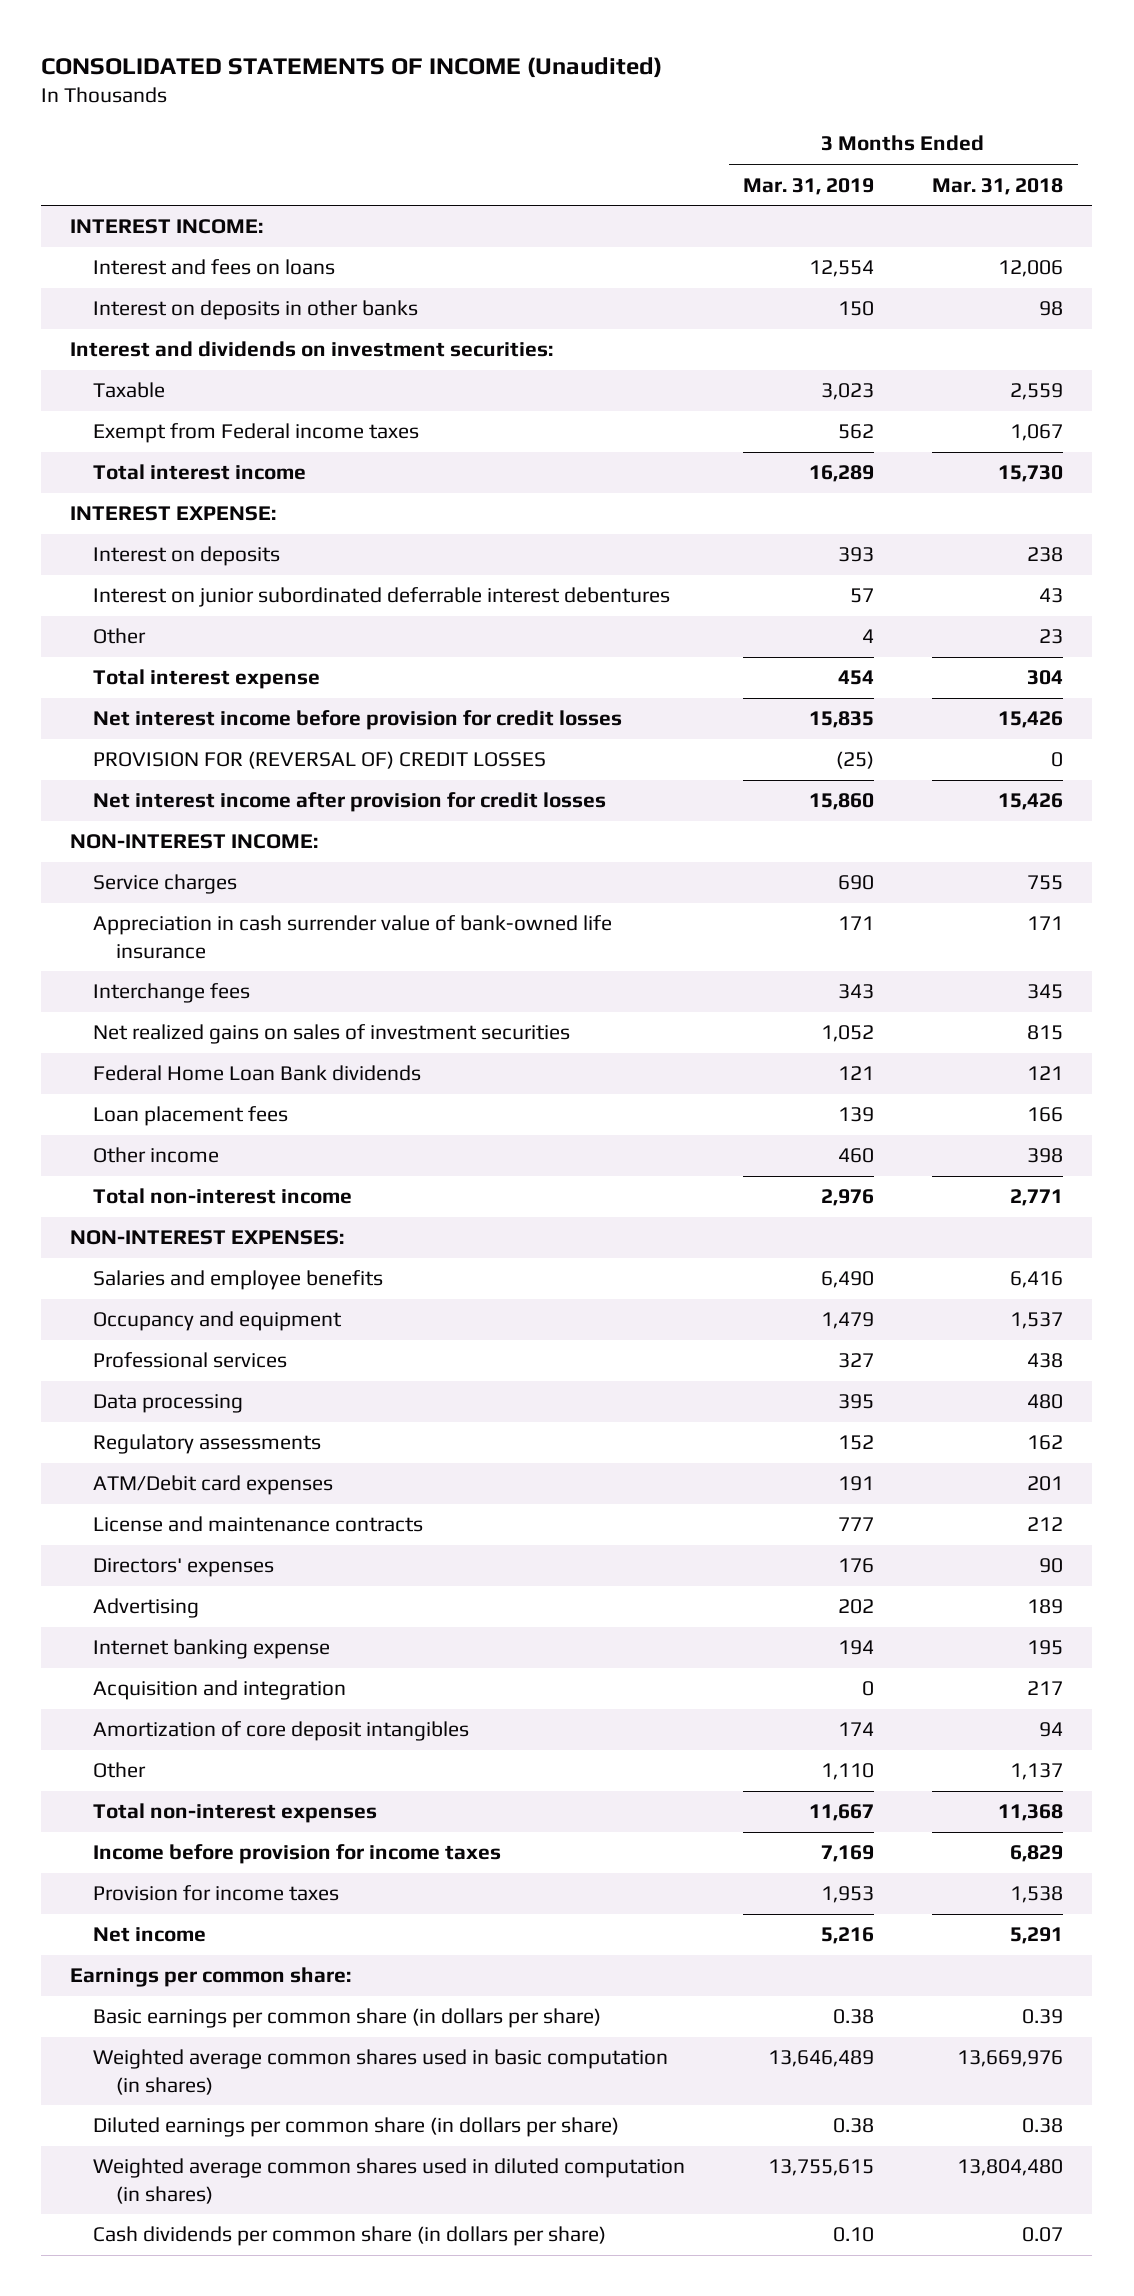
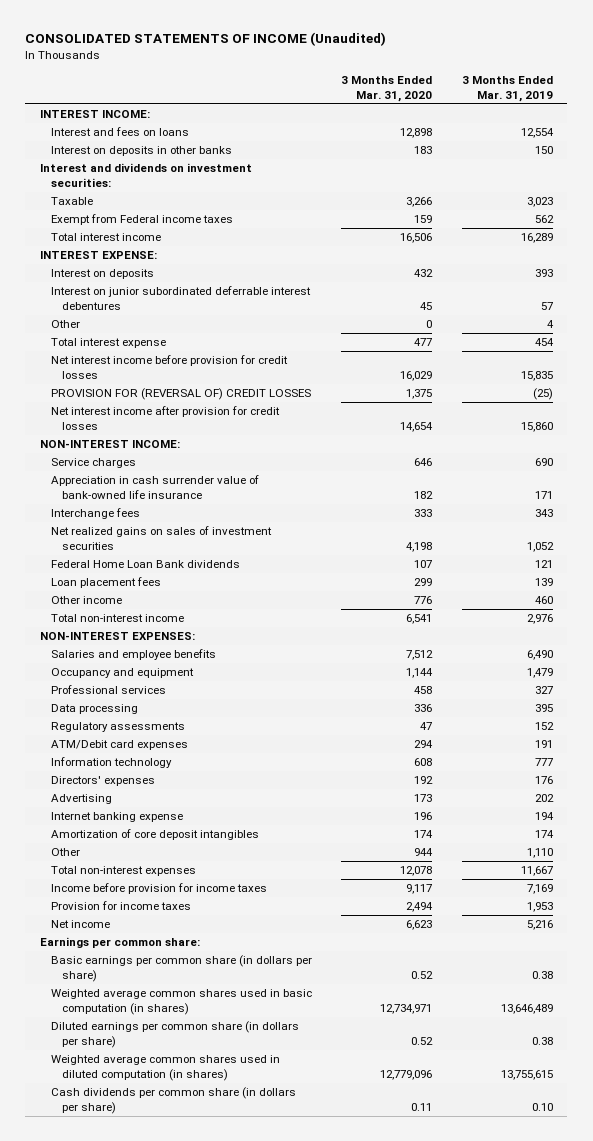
[932,177,1064,195] Mar. 31, 2018 -> none
none -> [341,75,433,102] 3 Months Ended Mar. 31, 2020
[93,1516,424,1533] License and maintenance contracts -> [51,757,173,769] Information technology
[93,1680,347,1701] Acquisition and integration -> none

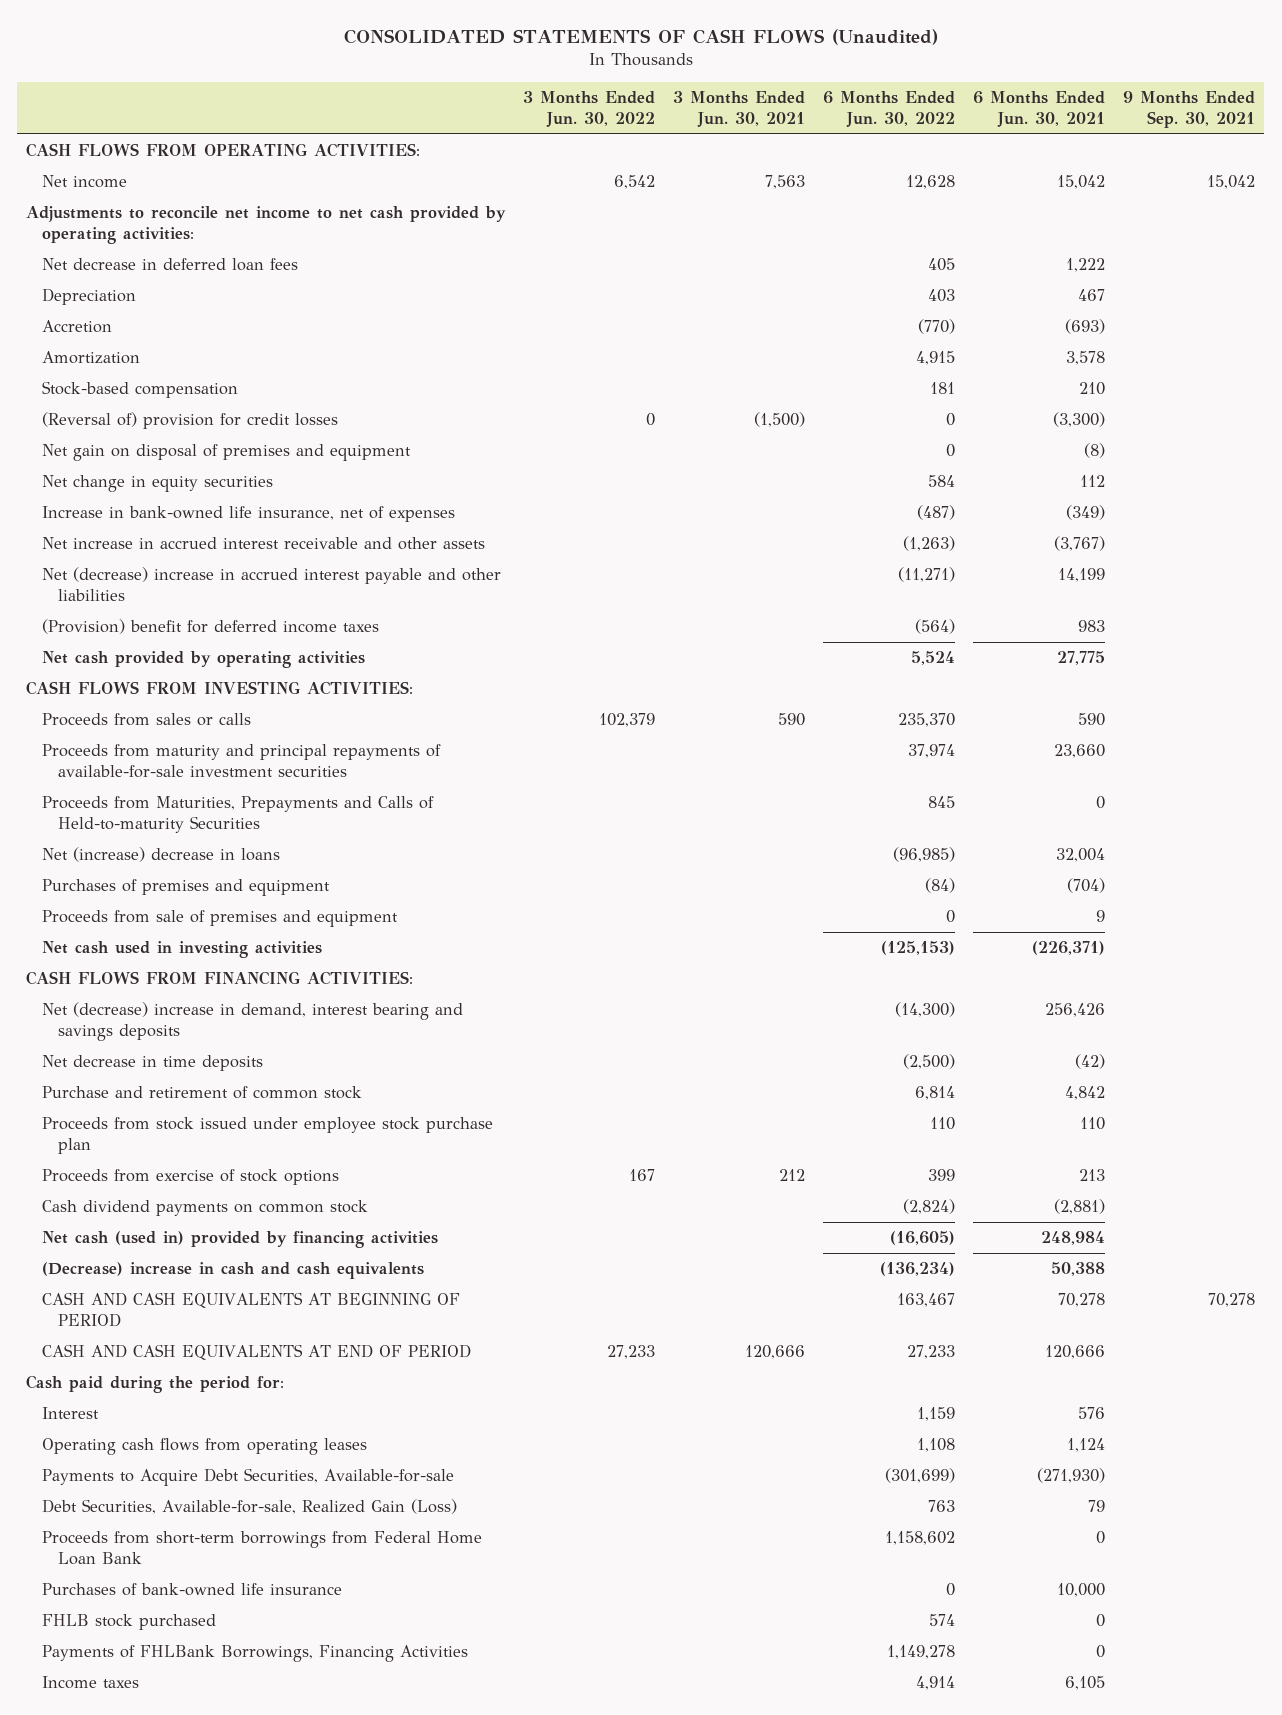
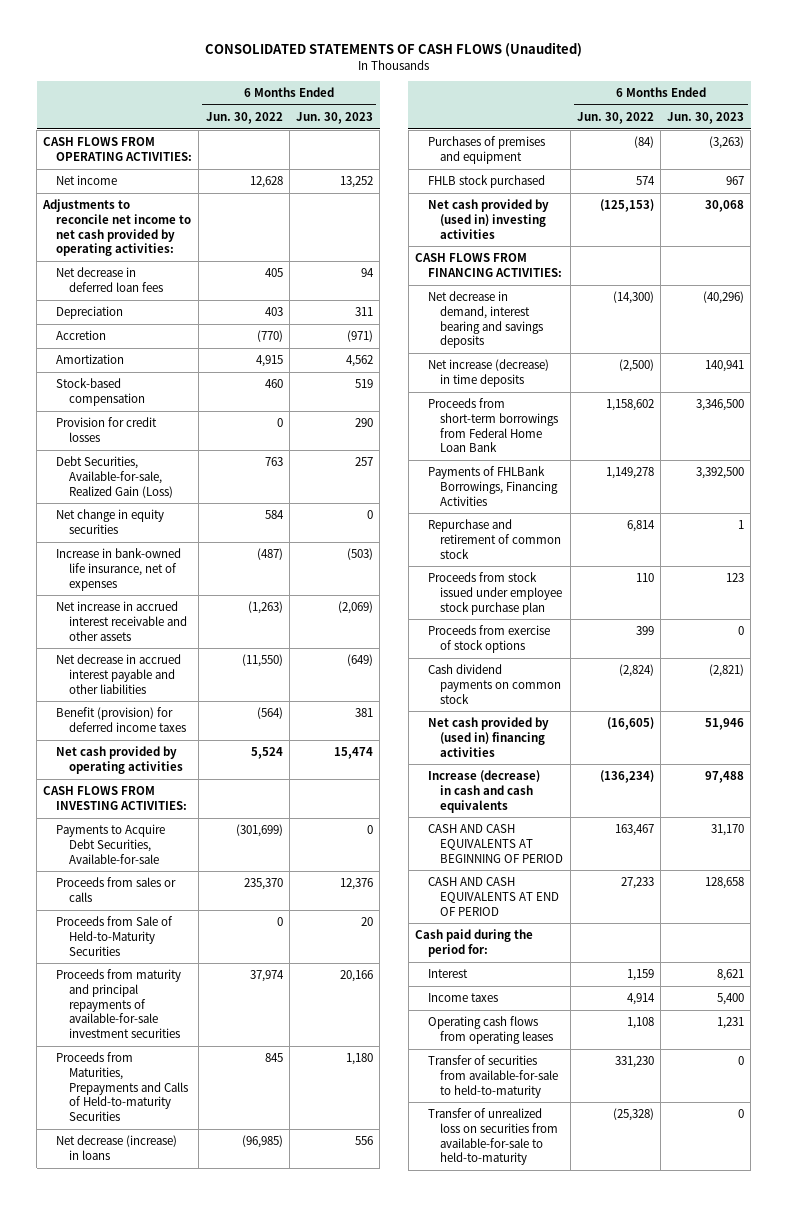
[523,91,656,128] 3 Months Ended Jun. 30, 2022 -> none
[673,91,806,128] 3 Months Ended Jun. 30, 2021 -> none
[973,91,1106,128] 6 Months Ended Jun. 30, 2021 -> none
[1123,91,1256,129] 9 Months Ended Sep. 30, 2021 -> none
none -> [295,111,373,124] Jun. 30, 2023
[42,444,412,462] Net gain on disposal of premises and equipment -> none
[930,382,956,395] 181 -> [264,379,283,389] 460
[42,412,339,430] (Reversal of) provision for credit losses -> [56,417,158,442] Provision for credit losses
[42,1499,458,1515] Debt Securities, Available-for-sale, Realized Gain (Loss) -> [56,456,174,498] Debt Securities, Available-for-sale, Realized Gain (Loss)
[42,567,502,602] Net (decrease) increase in accrued interest payable and other liabilities -> [56,654,182,694] Net decrease in accrued interest payable and other liabilities
[898,567,956,583] (11,271) -> [241,654,283,668] (11,550)
[42,619,380,635] (Provision) benefit for deferred income taxes -> [56,707,187,732] Benefit (provision) for deferred income taxes
[42,1468,455,1487] Payments to Acquire Debt Securities, Available-for-sale -> [56,824,166,864] Payments to Acquire Debt Securities, Available-for-sale
none -> [56,916,174,956] Proceeds from Sale of Held-to-Maturity Securities
[42,847,281,863] Net (increase) decrease in loans -> [56,1135,178,1160] Net decrease (increase) in loans
[42,910,399,928] Proceeds from sale of premises and equipment -> none
[42,1614,217,1631] FHLB stock purchased -> [427,175,545,189] FHLB stock purchased
[42,941,323,959] Net cash used in investing activities -> [427,199,549,239] Net cash provided by (used in) investing activities
[42,1002,464,1042] Net (decrease) increase in demand, interest bearing and savings deposits -> [427,291,544,349] Net decrease in demand, interest bearing and savings deposits
[42,1055,264,1072] Net decrease in time deposits -> [427,359,549,387] Net increase (decrease) in time deposits
[42,1531,483,1566] Proceeds from short-term borrowings from Federal Home Loan Bank -> [427,398,559,453] Proceeds from short-term borrowings from Federal Home Loan Bank
[42,1645,469,1663] Payments of FHLBank Borrowings, Financing Activities -> [427,466,559,506] Payments of FHLBank Borrowings, Financing Activities
[42,1086,363,1100] Purchase and retirement of common stock -> [427,519,562,559] Repurchase and retirement of common stock
[42,1231,439,1249] Net cash (used in) provided by financing activities -> [427,717,549,757] Net cash provided by (used in) financing activities
[42,1262,425,1280] (Decrease) increase in cash and cash equivalents -> [427,770,540,813] Increase (decrease) in cash and cash equivalents
[42,1583,343,1597] Purchases of bank-owned life insurance -> none
[42,1438,368,1456] Operating cash flows from operating leases -> [427,1016,554,1044] Operating cash flows from operating leases
none -> [427,1055,559,1098] Transfer of securities from available-for-sale to held-to-maturity
none -> [427,1108,559,1166] Transfer of unrealized loss on securities from available-for-sale to held-to-maturity

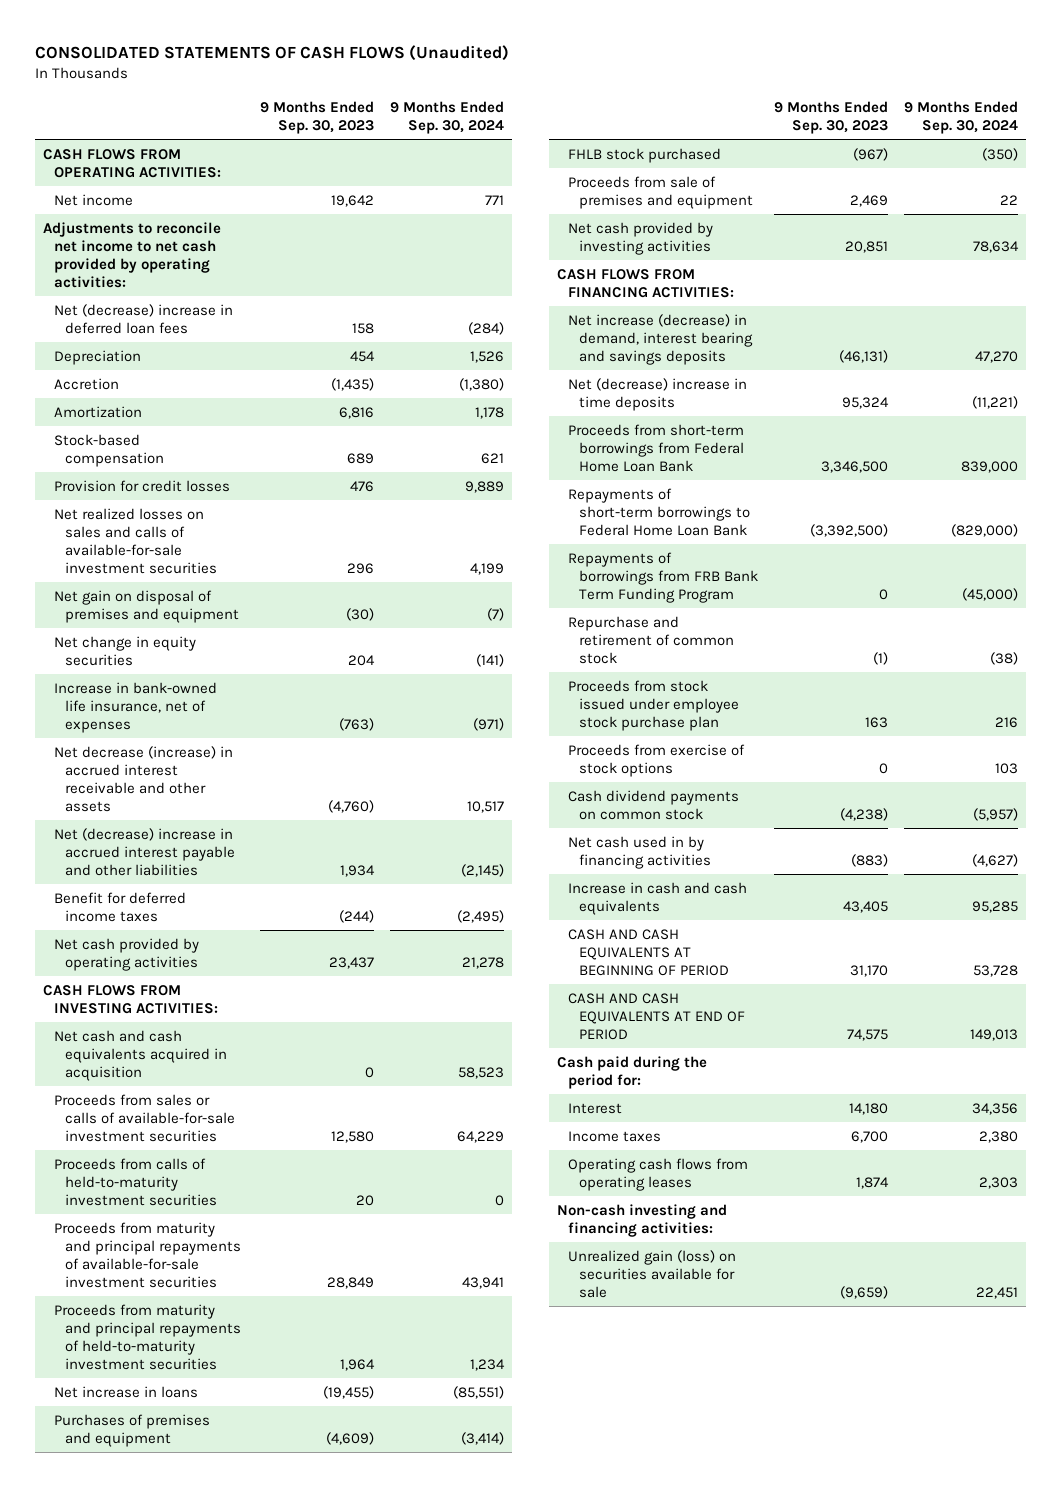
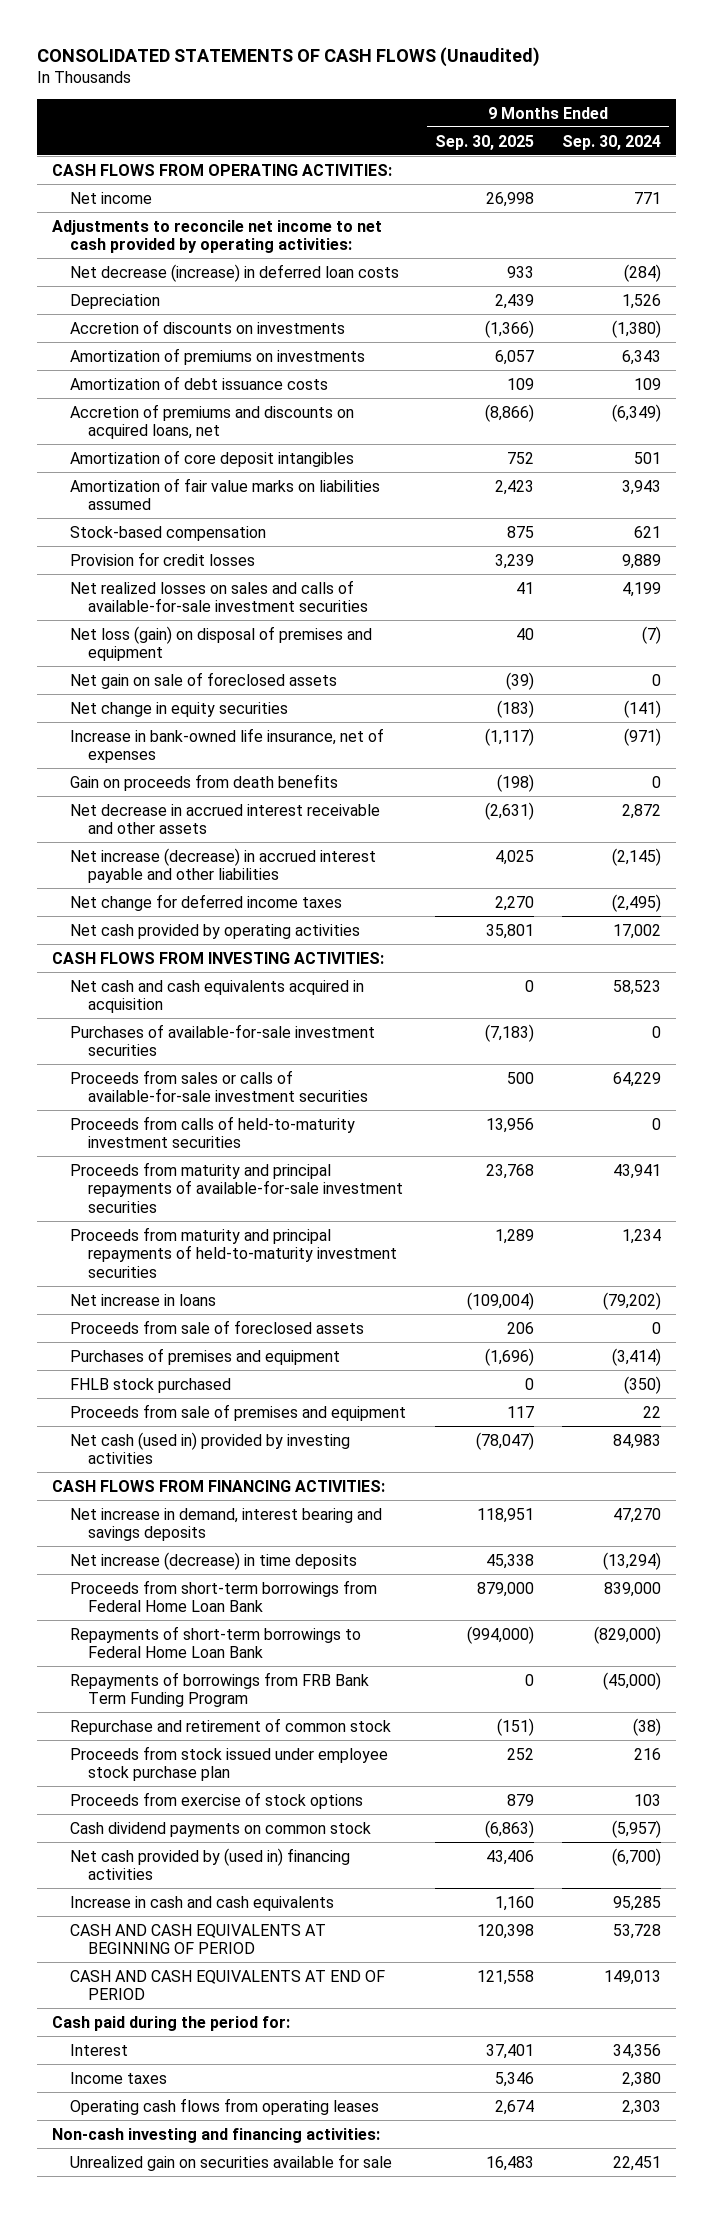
[260,100,375,134] 9 Months Ended Sep. 30, 2023 -> none
none -> [434,134,534,150] Sep. 30, 2025
[54,303,234,334] Net (decrease) increase in deferred loan fees -> [69,263,399,282] Net decrease (increase) in deferred loan costs
[54,405,143,418] Amortization -> none
[54,377,120,390] Accretion -> [69,319,345,334] Accretion of discounts on investments
none -> [69,347,365,365] Amortization of premiums on investments
none -> [69,375,328,390] Amortization of debt issuance costs
none -> [69,403,354,440] Accretion of premiums and discounts on acquired loans, net
none -> [69,449,354,467] Amortization of core deposit intangibles
none -> [69,477,380,511] Amortization of fair value marks on liabilities assumed
[54,589,240,623] Net gain on disposal of premises and equipment -> [69,625,372,662] Net loss (gain) on disposal of premises and equipment
none -> [69,671,337,689] Net gain on sale of foreclosed assets
none -> [69,773,338,791] Gain on proceeds from death benefits
[54,745,234,812] Net decrease (increase) in accrued interest receivable and other assets -> [69,803,380,835] Net decrease in accrued interest receivable and other assets
[467,800,505,813] 10,517 -> [622,803,662,819] 2,872
[54,827,236,876] Net (decrease) increase in accrued interest payable and other liabilities -> [69,847,376,884] Net increase (decrease) in accrued interest payable and other liabilities
[54,891,187,922] Benefit for deferred income taxes -> [69,893,342,911] Net change for deferred income taxes
[462,956,505,969] 21,278 -> [613,923,662,939] 17,002
none -> [69,1023,375,1057] Purchases of available-for-sale investment securities
[453,1385,505,1399] (85,551) -> [603,1291,662,1310] (79,202)
none -> [69,1319,364,1334] Proceeds from sale of foreclosed assets
[568,221,714,255] Net cash provided by investing activities -> [69,1431,350,1465] Net cash (used in) provided by investing activities
[973,240,1020,253] 78,634 -> [613,1433,662,1449] 84,983
[568,313,754,365] Net increase (decrease) in demand, interest bearing and savings deposits -> [69,1507,382,1542] Net increase in demand, interest bearing and savings deposits
[568,377,748,411] Net (decrease) increase in time deposits -> [69,1551,357,1570] Net increase (decrease) in time deposits
[972,395,1019,409] (11,221) -> [603,1551,662,1570] (13,294)
[568,835,712,869] Net cash used in by financing activities -> [69,1847,350,1881] Net cash provided by (used in) financing activities
[972,853,1019,867] (4,627) -> [612,1847,662,1866] (6,700)
[568,1249,737,1298] Unrealized gain (loss) on securities available for sale -> [69,2153,392,2171] Unrealized gain on securities available for sale

